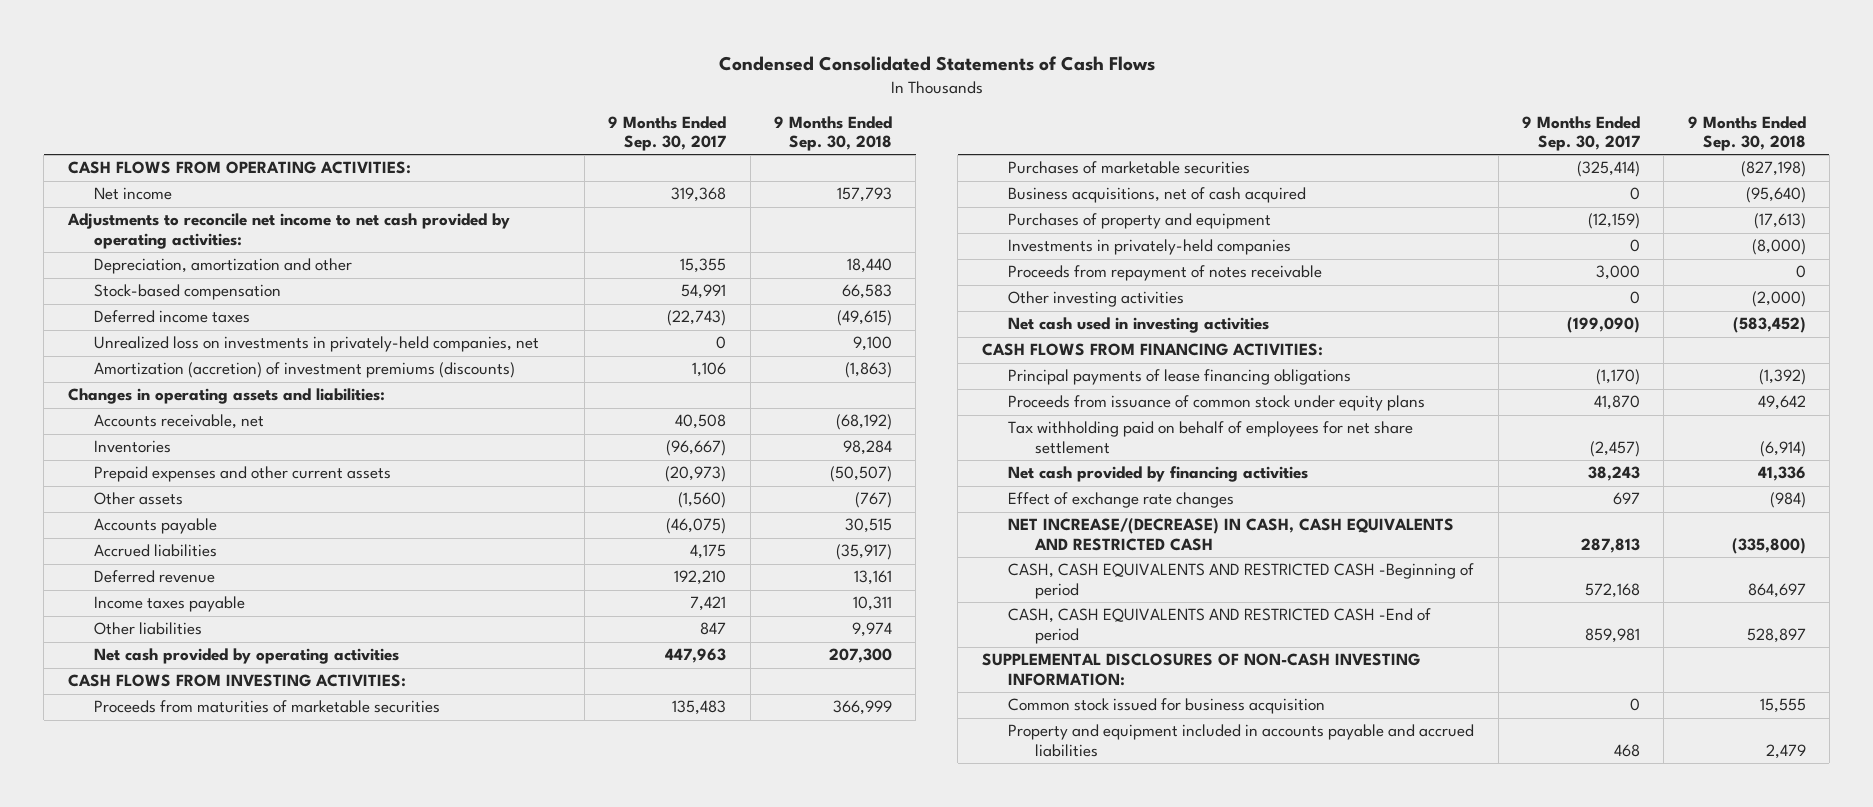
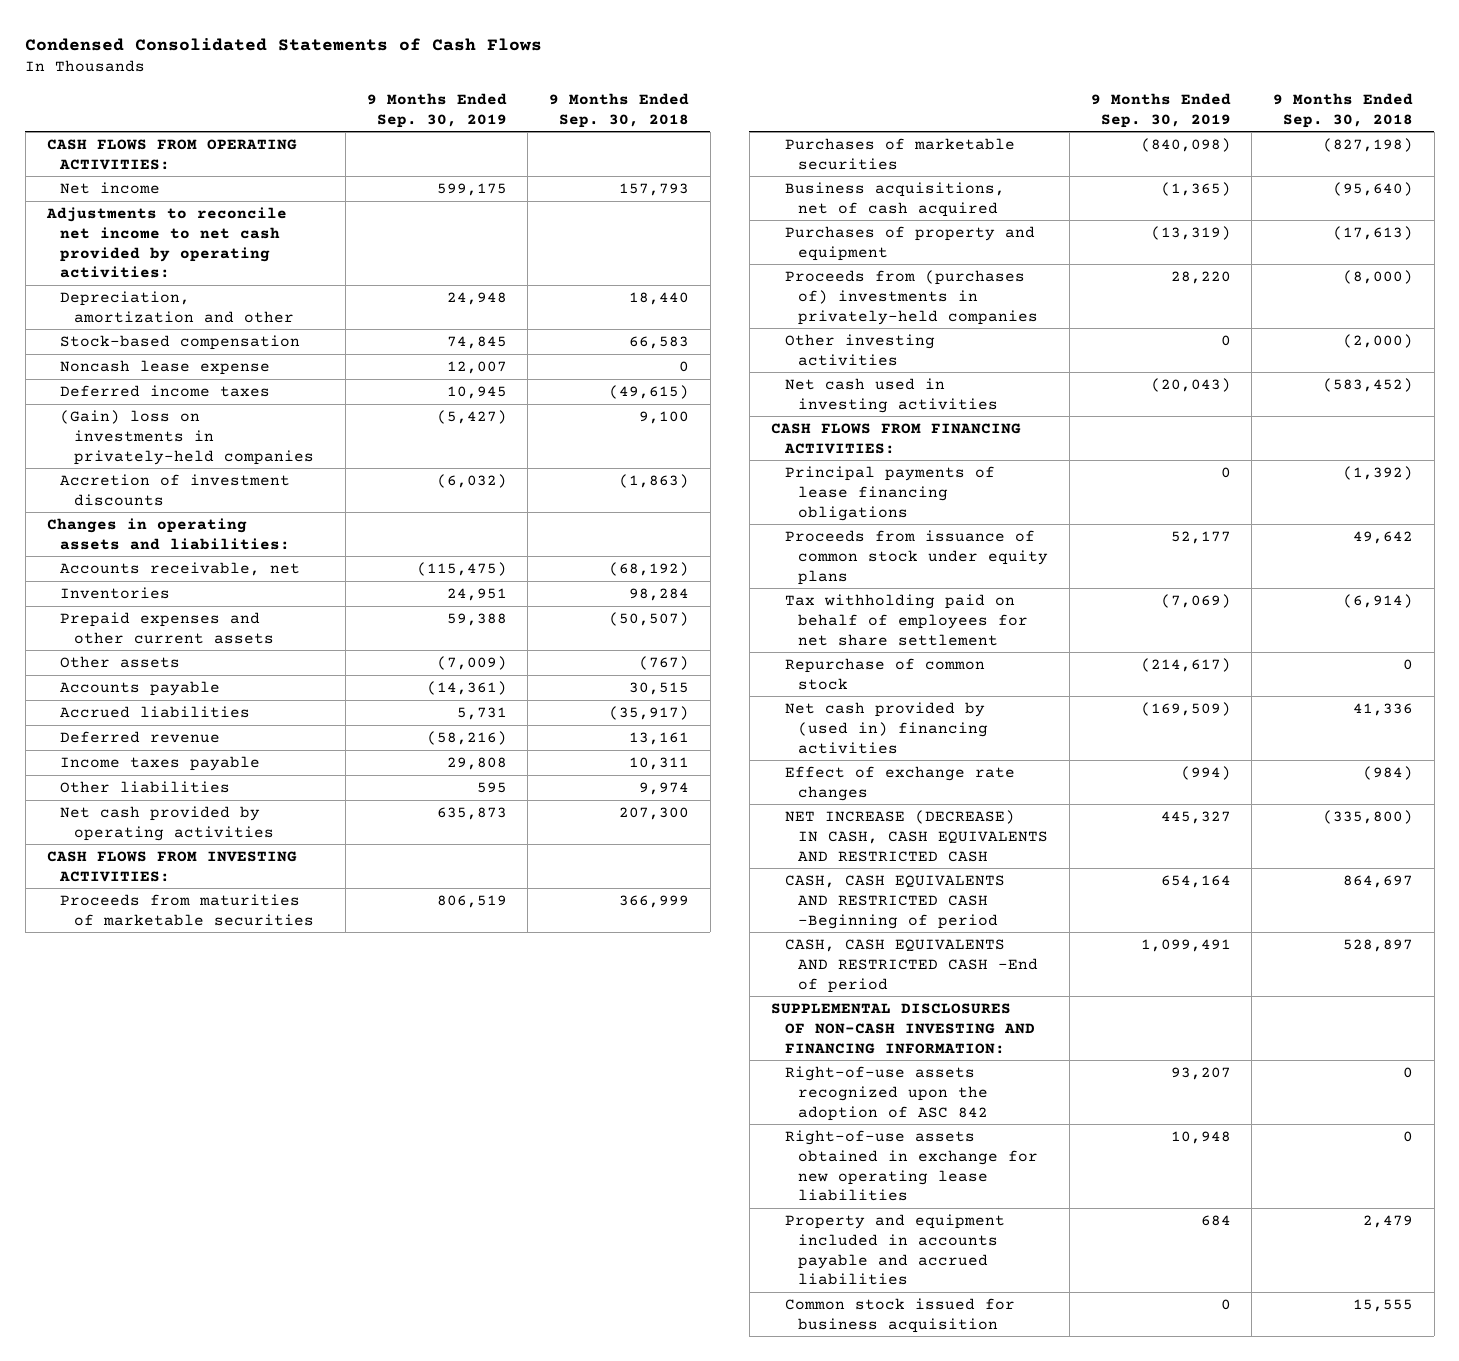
[608,115,727,152] 9 Months Ended Sep. 30, 2017 -> none
none -> [366,92,507,128] 9 Months Ended Sep. 30, 2019
none -> [60,359,271,375] Noncash lease expense
[94,336,540,353] Unrealized loss on investments in privately-held companies, net -> [60,409,315,465] (Gain) loss on investments in privately-held companies
[94,362,516,379] Amortization (accretion) of investment premiums (discounts) -> [60,473,291,506] Accretion of investment discounts
[1008,265,1323,282] Proceeds from repayment of notes receivable -> none
[1008,239,1292,256] Investments in privately-held companies -> [784,269,1039,325] Proceeds from (purchases of) investments in privately-held companies
none -> [784,657,985,690] Repurchase of common stock
[1008,466,1309,483] Net cash provided by financing activities -> [784,701,989,754] Net cash provided by (used in) financing activities
[1008,518,1455,551] NET INCREASE/(DECREASE) IN CASH, CASH EQUIVALENTS AND RESTRICTED CASH -> [784,809,1049,862] NET INCREASE (DECREASE) IN CASH, CASH EQUIVALENTS AND RESTRICTED CASH
[981,653,1420,686] SUPPLEMENTAL DISCLOSURES OF NON-CASH INVESTING INFORMATION: -> [770,1002,1035,1054] SUPPLEMENTAL DISCLOSURES OF NON-CASH INVESTING AND FINANCING INFORMATION:
none -> [784,1065,989,1121] Right-of-use assets recognized upon the adoption of ASC 842
none -> [784,1129,1039,1202] Right-of-use assets obtained in exchange for new operating lease liabilities
[1008,698,1326,715] Common stock issued for business acquisition -> [784,1297,1015,1333] Common stock issued for business acquisition

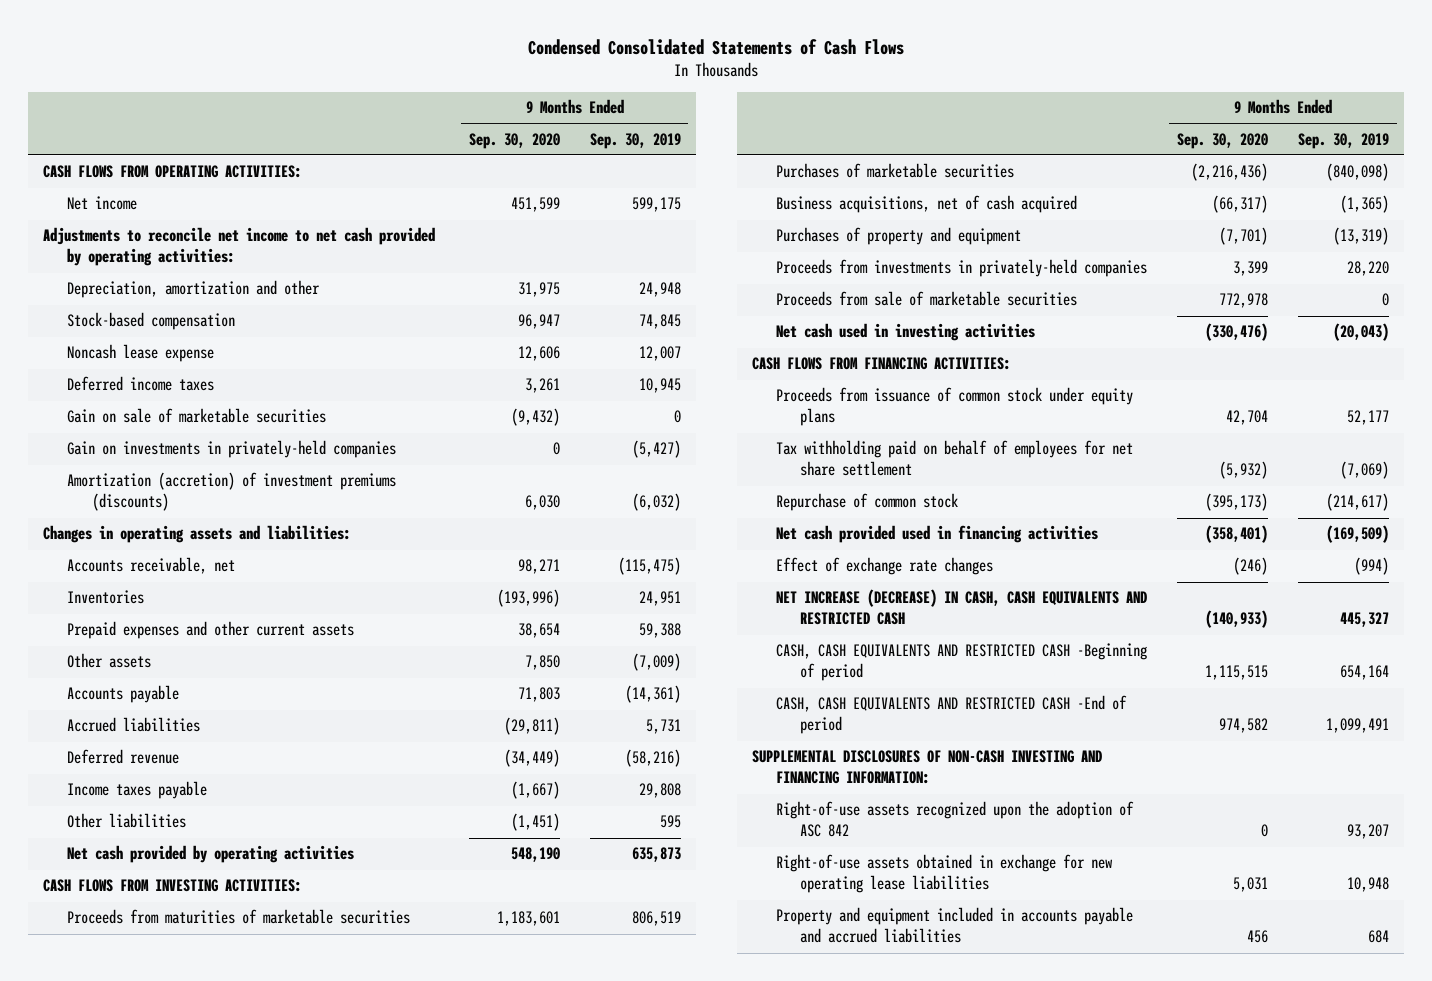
[548,92,689,128] 9 Months Ended Sep. 30, 2018 -> none
none -> [468,132,560,149] Sep. 30, 2020
none -> [67,408,327,424] Gain on sale of marketable securities
[60,409,315,465] (Gain) loss on investments in privately-held companies -> [67,440,397,459] Gain on investments in privately-held companies
[60,473,291,506] Accretion of investment discounts -> [67,472,397,512] Amortization (accretion) of investment premiums (discounts)
[784,333,935,366] Other investing activities -> none
[784,269,1039,325] Proceeds from (purchases of) investments in privately-held companies -> [775,259,1147,278] Proceeds from investments in privately-held companies
none -> [775,291,1077,307] Proceeds from sale of marketable securities
[784,465,995,521] Principal payments of lease financing obligations -> none
[784,701,989,754] Net cash provided by (used in) financing activities -> [775,525,1098,544] Net cash provided used in financing activities
[784,1297,1015,1333] Common stock issued for business acquisition -> none

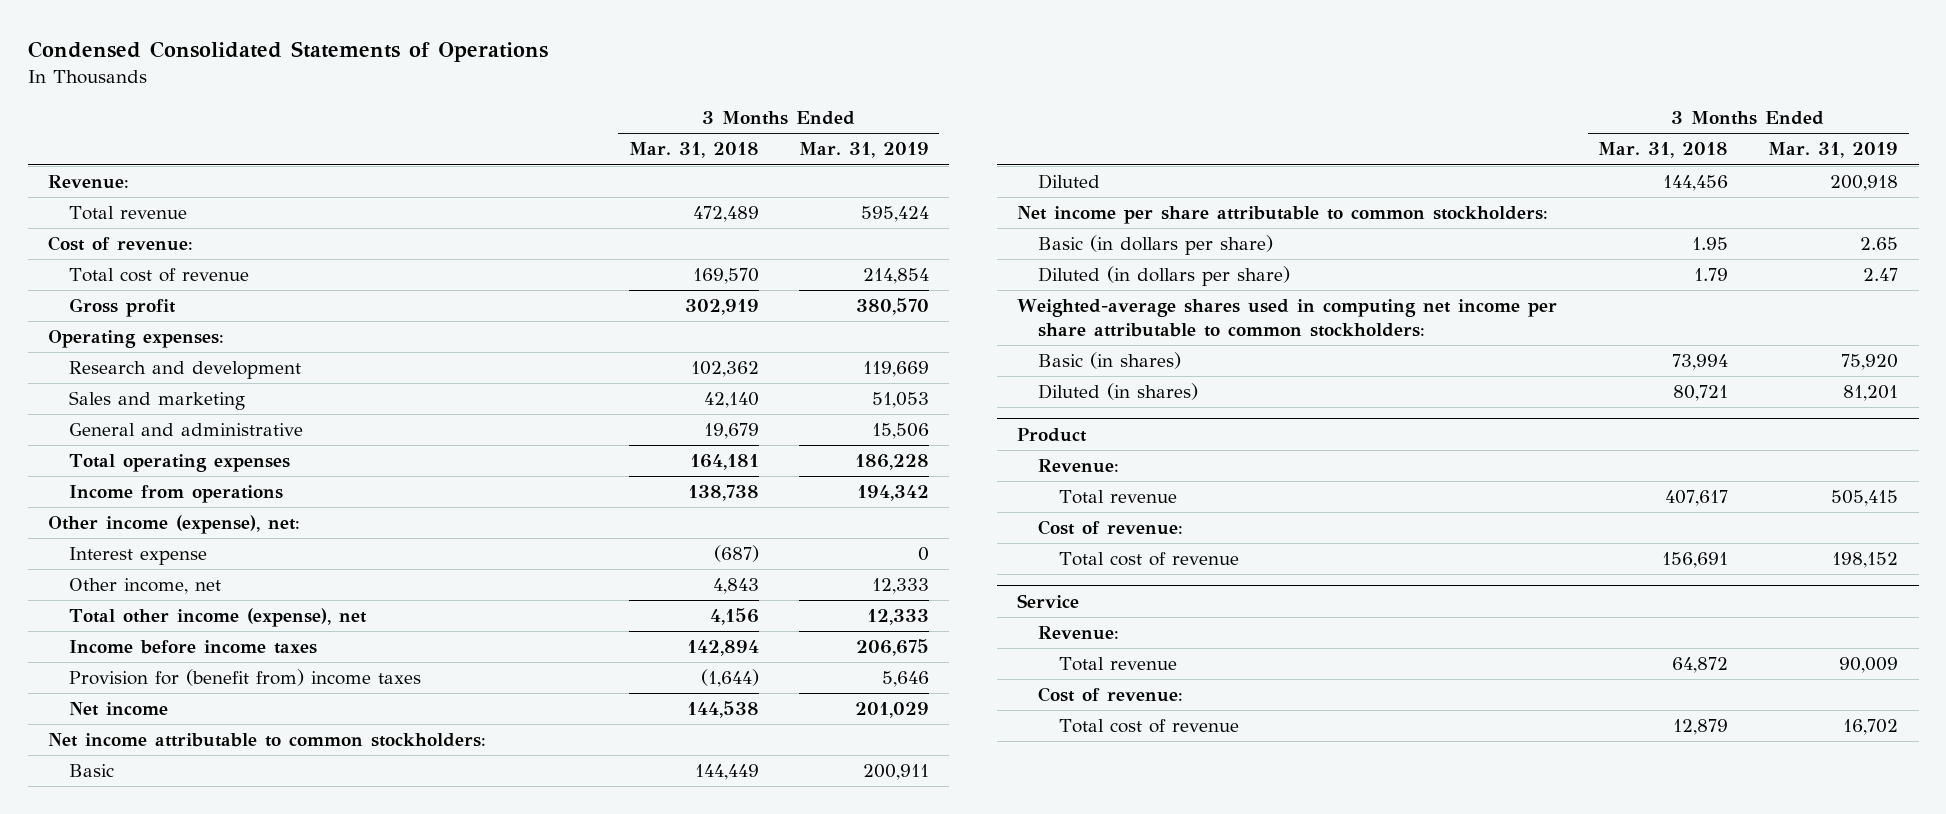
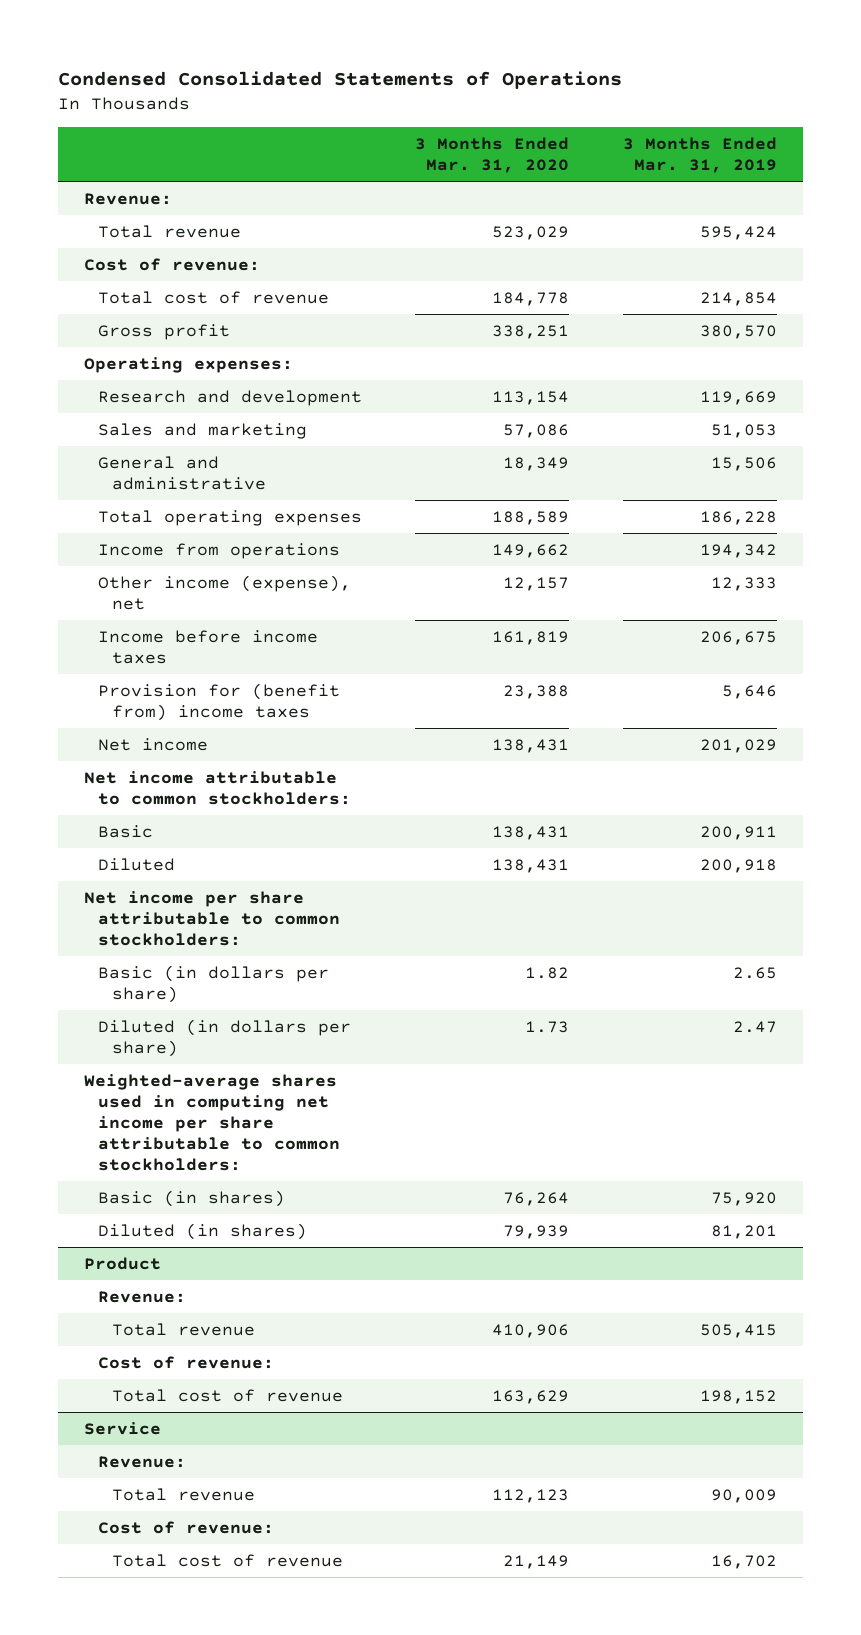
[628,142,759,159] Mar. 31, 2018 -> none
none -> [415,136,570,173] 3 Months Ended Mar. 31, 2020
[47,515,300,535] Other income (expense), net: -> none
[68,547,207,566] Interest expense -> none
[68,578,221,595] Other income, net -> none
[68,608,367,628] Total other income (expense), net -> [98,574,352,610] Other income (expense), net

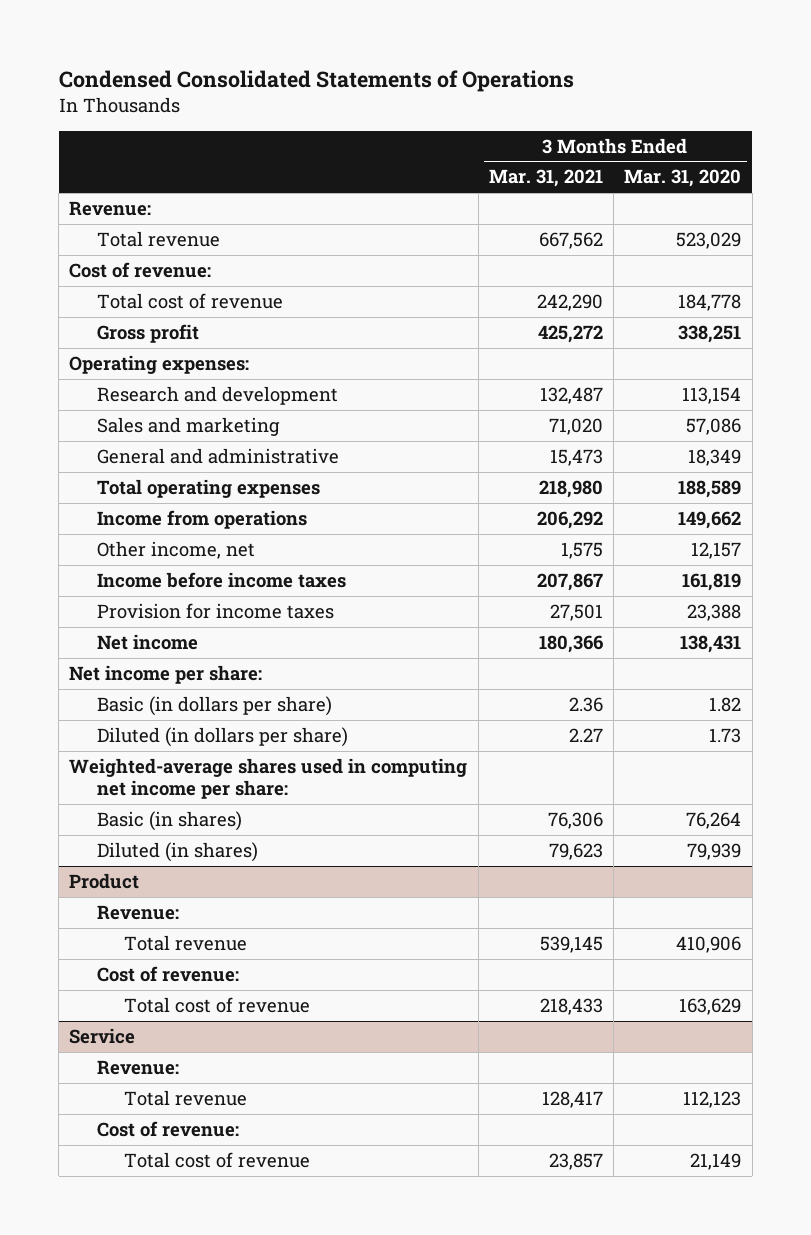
[622,136,777,173] 3 Months Ended Mar. 31, 2019 -> none
none -> [488,169,603,188] Mar. 31, 2021
[98,574,352,610] Other income (expense), net -> [96,540,255,559] Other income, net
[98,682,341,721] Provision for (benefit from) income taxes -> [96,602,334,619] Provision for income taxes
[84,770,352,805] Net income attributable to common stockholders: -> none
[98,824,154,838] Basic -> none
[98,857,176,871] Diluted -> none
[84,890,341,946] Net income per share attributable to common stockholders: -> [69,664,263,684] Net income per share:
[84,1073,341,1171] Weighted-average shares used in computing net income per share attributable to common stockholders: -> [69,757,468,800] Weighted-average shares used in computing net income per share:

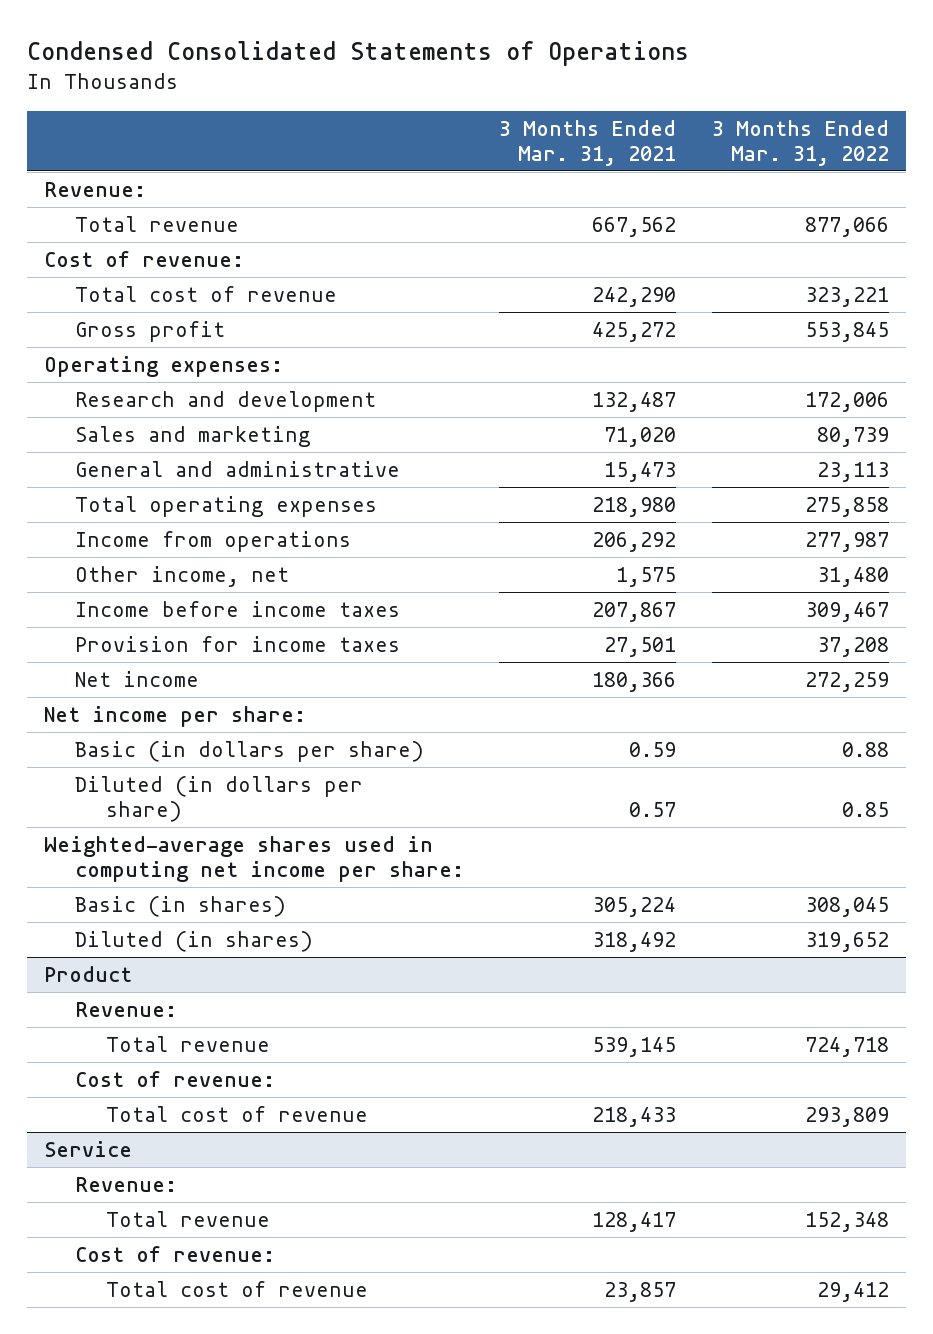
[624,169,742,188] Mar. 31, 2020 -> none
none -> [711,119,889,167] 3 Months Ended Mar. 31, 2022
[568,696,603,712] 2.36 -> [629,741,677,757] 0.59
[568,727,603,742] 2.27 -> [629,802,677,818] 0.57
[547,811,603,829] 76,306 -> [592,896,677,917] 305,224
[548,842,603,860] 79,623 -> [592,931,677,952] 318,492

